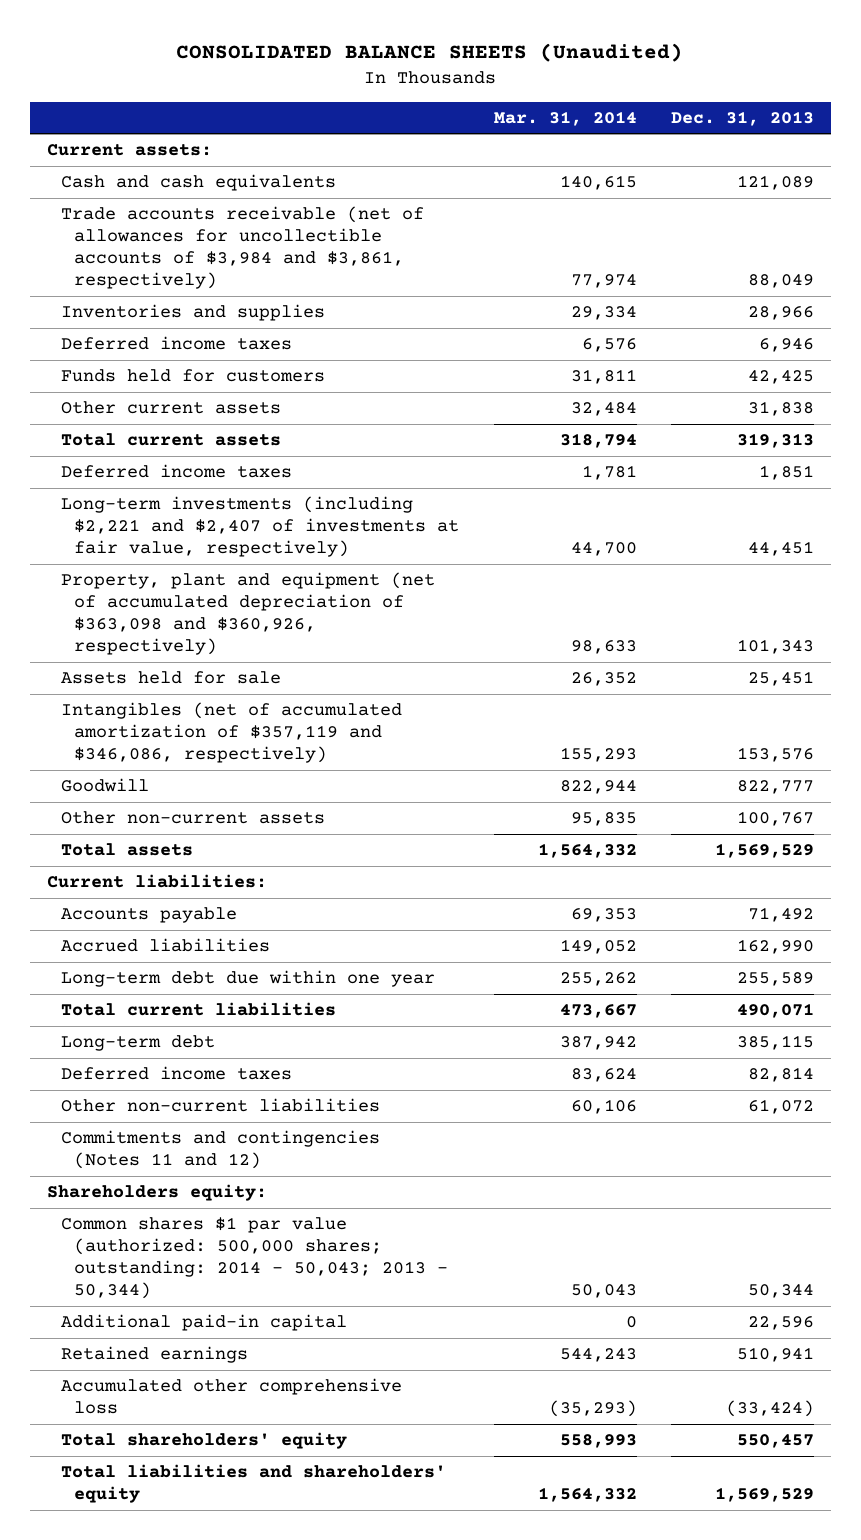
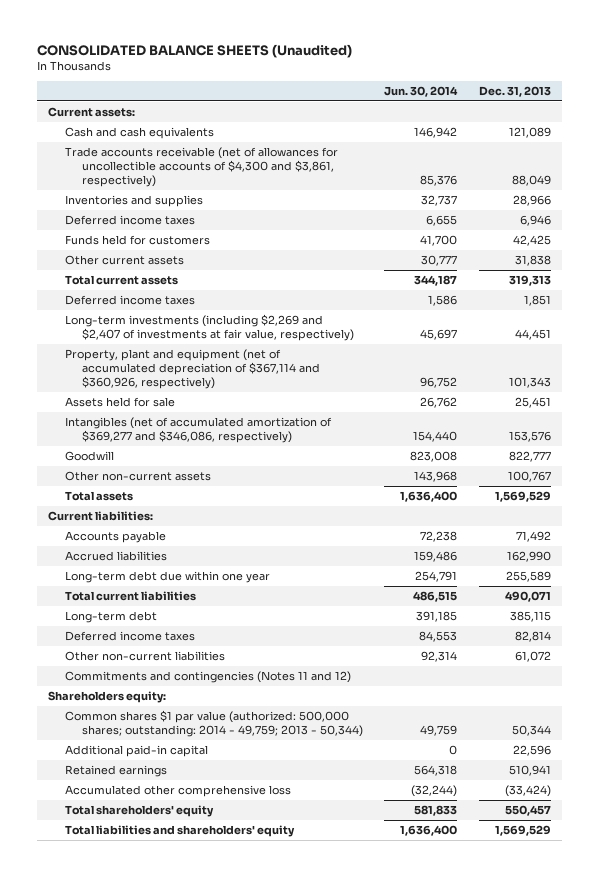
[493,110,637,126] Mar. 31, 2014 -> none
none -> [384,86,459,98] Jun. 30, 2014
[60,206,424,290] Trade accounts receivable (net of allowances for uncollectible accounts of $3,984 and $3,861, respectively) -> [64,147,338,188] Trade accounts receivable (net of allowances for uncollectible accounts of $4,300 and $3,861, respectively)
[60,496,460,558] Long-term investments (including $2,221 and $2,407 of investments at fair value, respectively) -> [64,314,354,342] Long-term investments (including $2,269 and $2,407 of investments at fair value, respectively)
[60,572,435,656] Property, plant and equipment (net of accumulated depreciation of $363,098 and $360,926, respectively) -> [64,349,320,390] Property, plant and equipment (net of accumulated depreciation of $367,114 and $360,926, respectively)
[60,702,402,764] Intangibles (net of accumulated amortization of $357,119 and $346,086, respectively) -> [64,417,332,444] Intangibles (net of accumulated amortization of $369,277 and $346,086, respectively)
[60,1217,449,1300] Common shares $1 par value (authorized: 500,000 shares; outstanding: 2014 - 50,043; 2013 - 50,344) -> [64,710,363,738] Common shares $1 par value (authorized: 500,000 shares; outstanding: 2014 - 49,759; 2013 - 50,344)

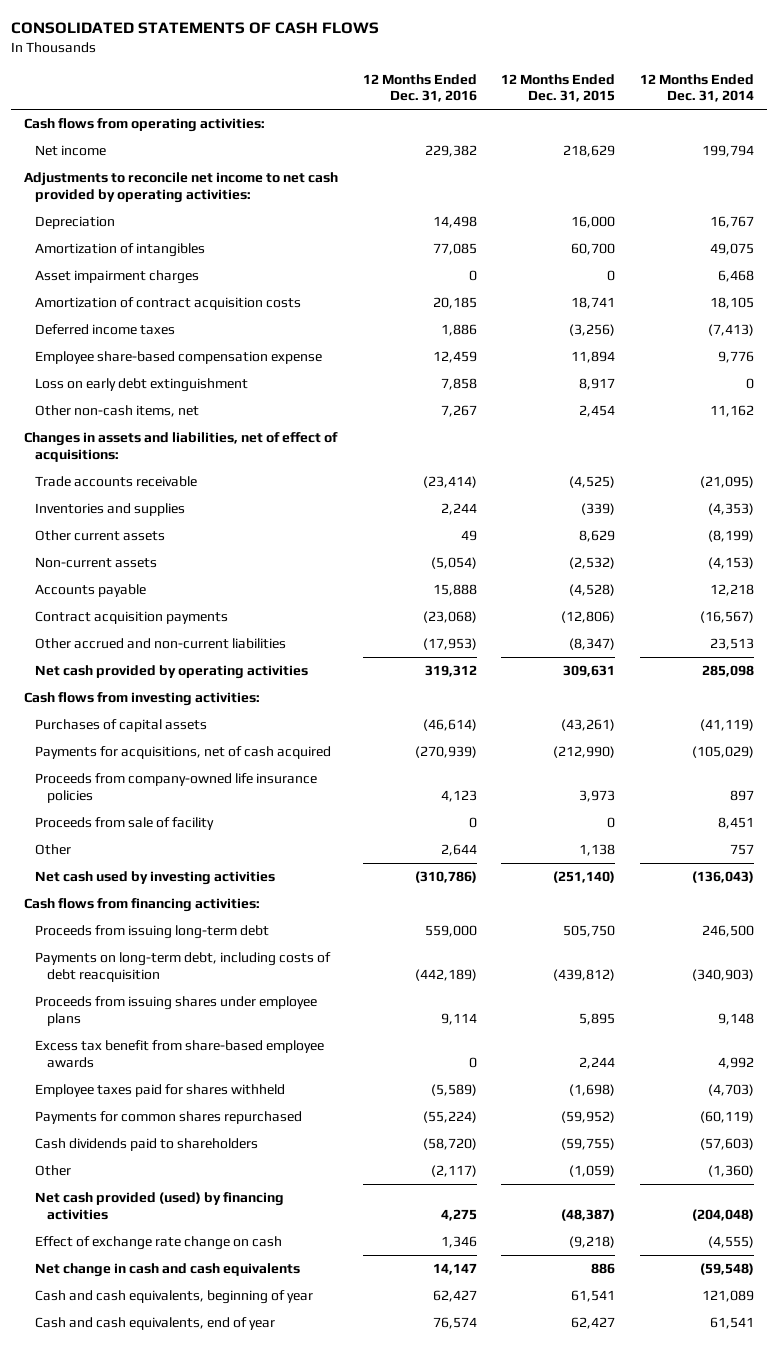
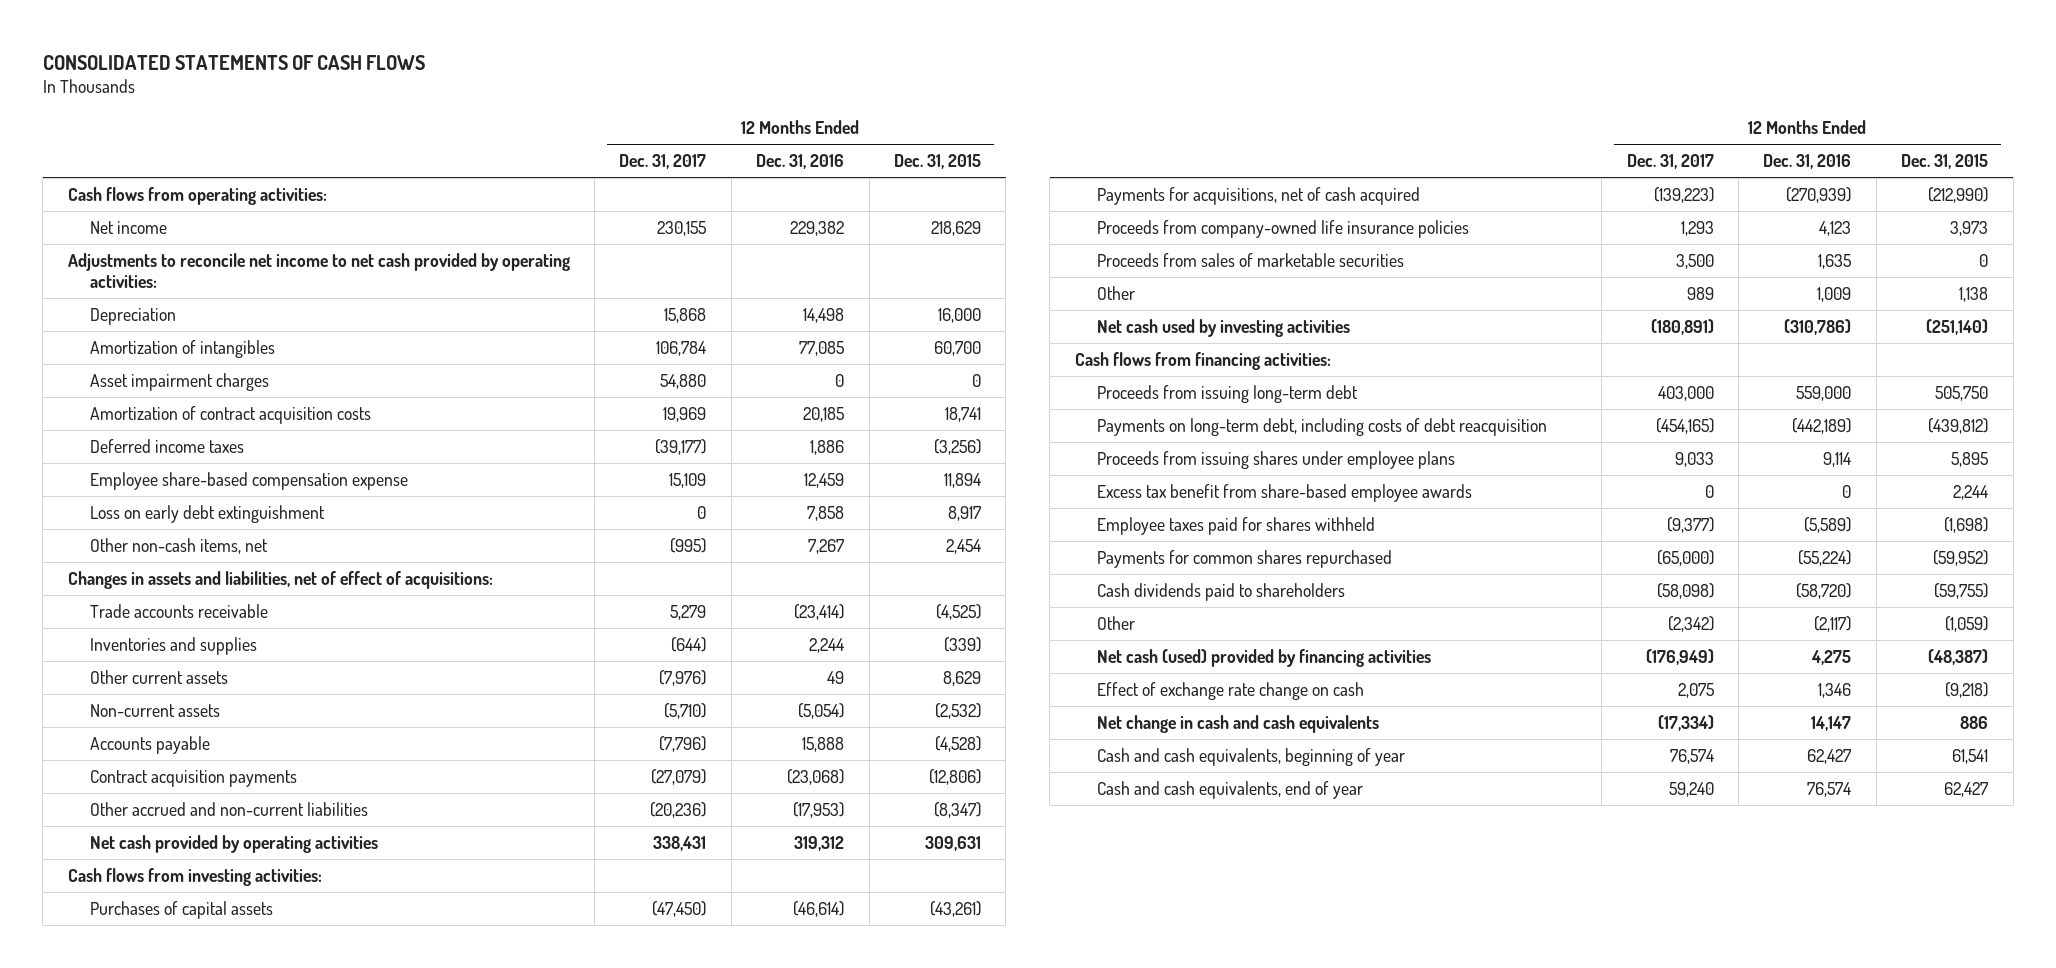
[640,73,755,103] 12 Months Ended Dec. 31, 2014 -> none
none -> [619,154,707,170] Dec. 31, 2017
[35,817,215,831] Proceeds from sale of facility -> none
none -> [1097,252,1405,267] Proceeds from sales of marketable securities
[440,844,477,857] 2,644 -> [1817,286,1852,302] 1,009
[35,1192,285,1220] Net cash provided (used) by financing activities -> [1097,648,1432,667] Net cash (used) provided by financing activities

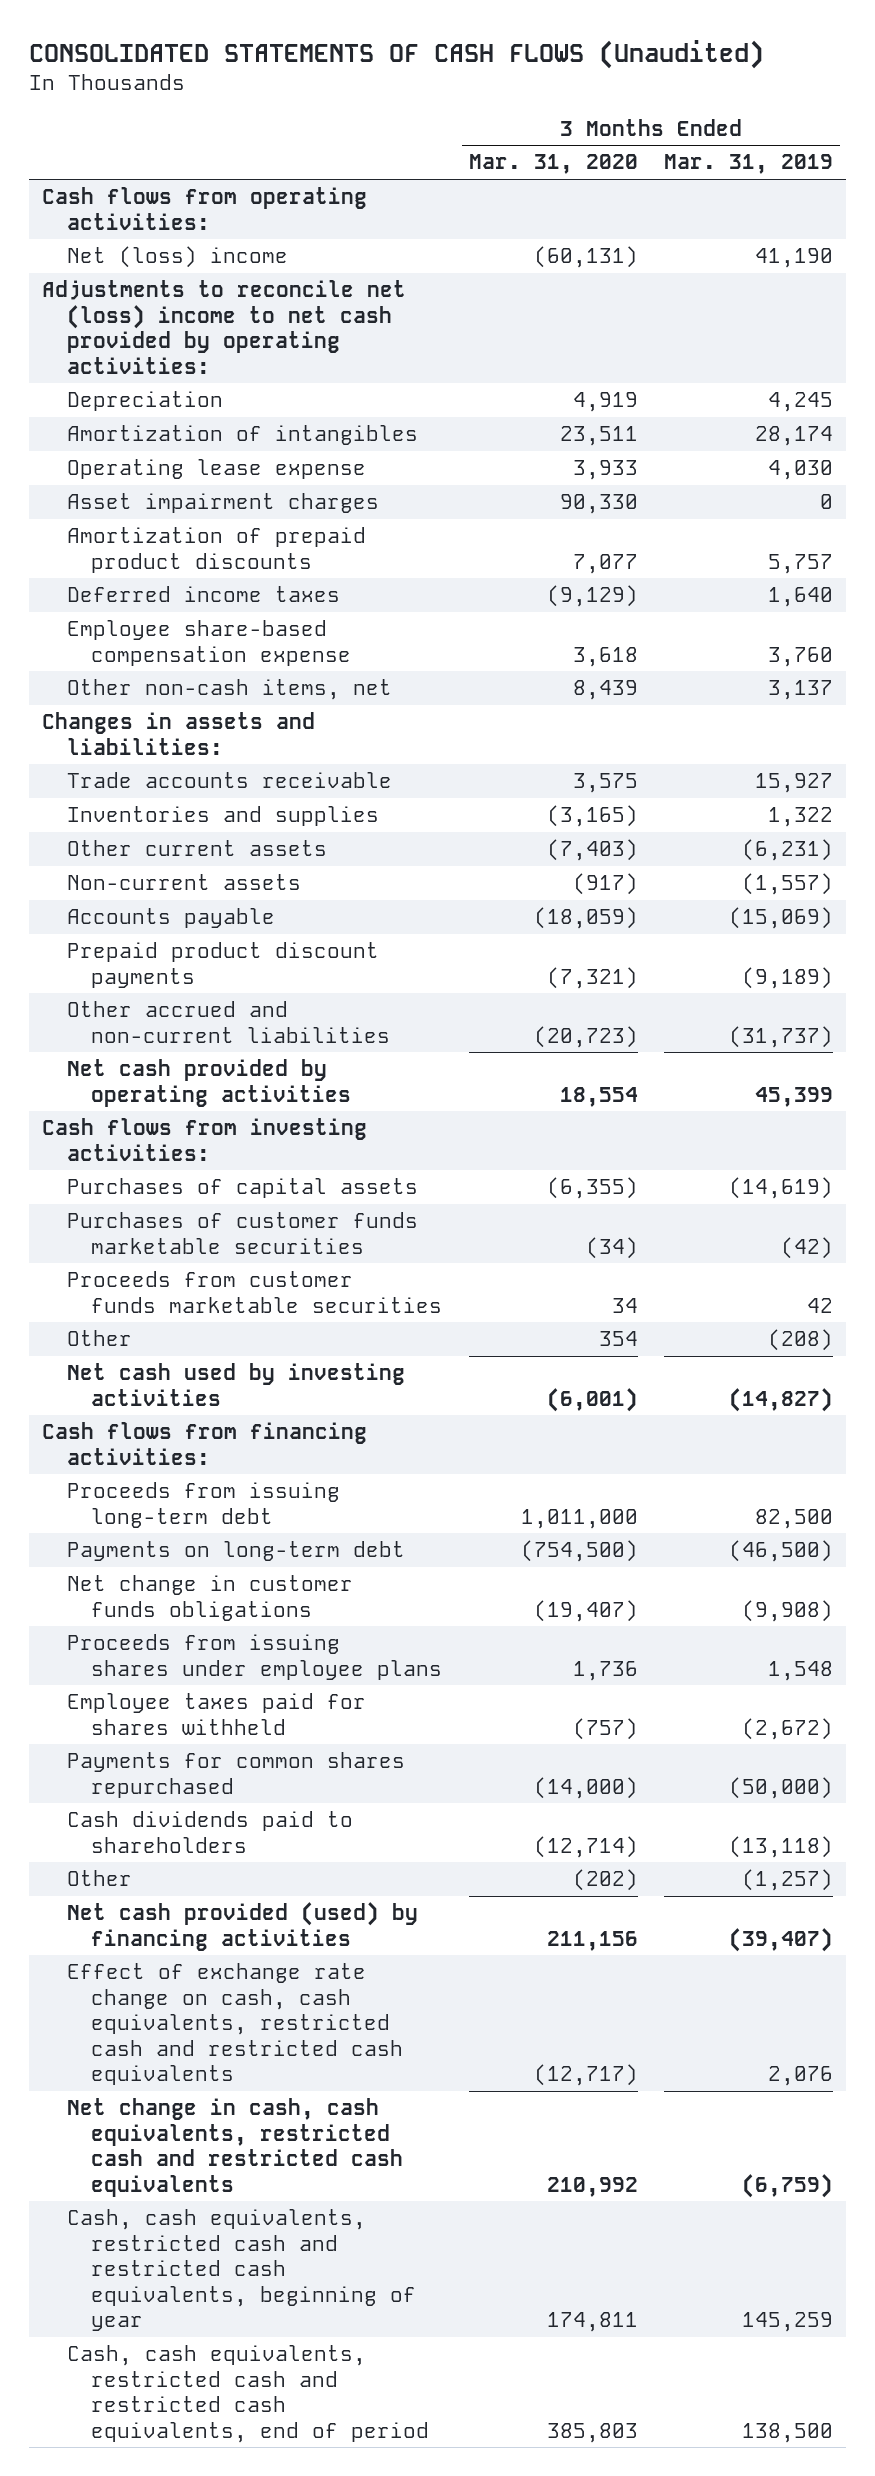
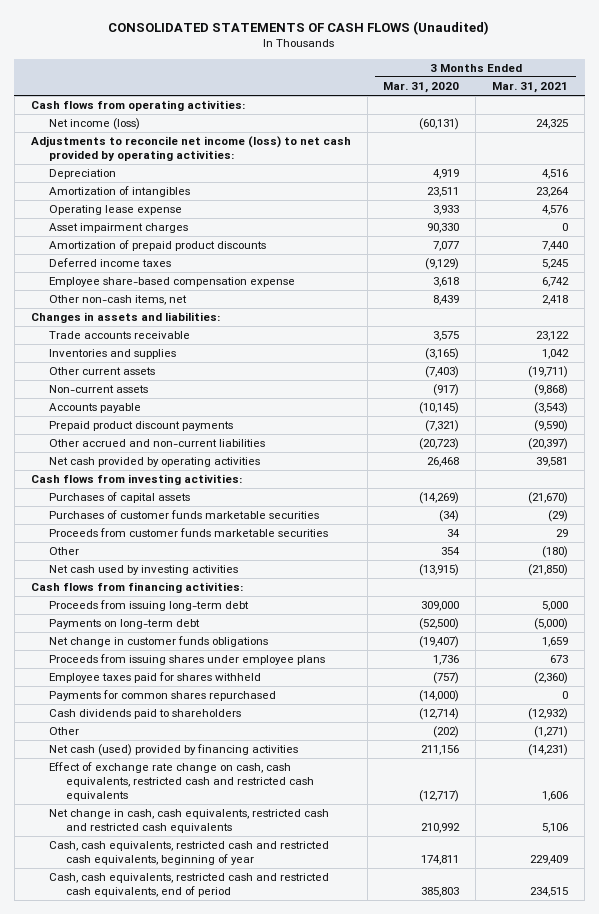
[663,154,833,175] Mar. 31, 2019 -> none
none -> [492,81,569,93] Mar. 31, 2021
[66,246,288,269] Net (loss) income -> [48,118,140,131] Net income (loss)
[41,280,406,374] Adjustments to reconcile net (loss) income to net cash provided by operating activities: -> [30,136,351,162] Adjustments to reconcile net income (loss) to net cash provided by operating activities:
[533,907,638,930] (18,059) -> [419,402,460,415] (10,145)
[559,1086,638,1107] 18,554 -> [427,457,460,468] 26,468
[546,1177,638,1200] (6,355) -> [419,492,460,505] (14,269)
[546,1387,638,1412] (6,001) -> [419,564,460,577] (13,915)
[520,1508,638,1529] 1,011,000 -> [421,601,460,612] 309,000
[520,1540,638,1563] (754,500) -> [419,618,460,631] (52,500)
[66,1902,418,1951] Net cash provided (used) by financing activities -> [48,744,298,757] Net cash (used) provided by financing activities

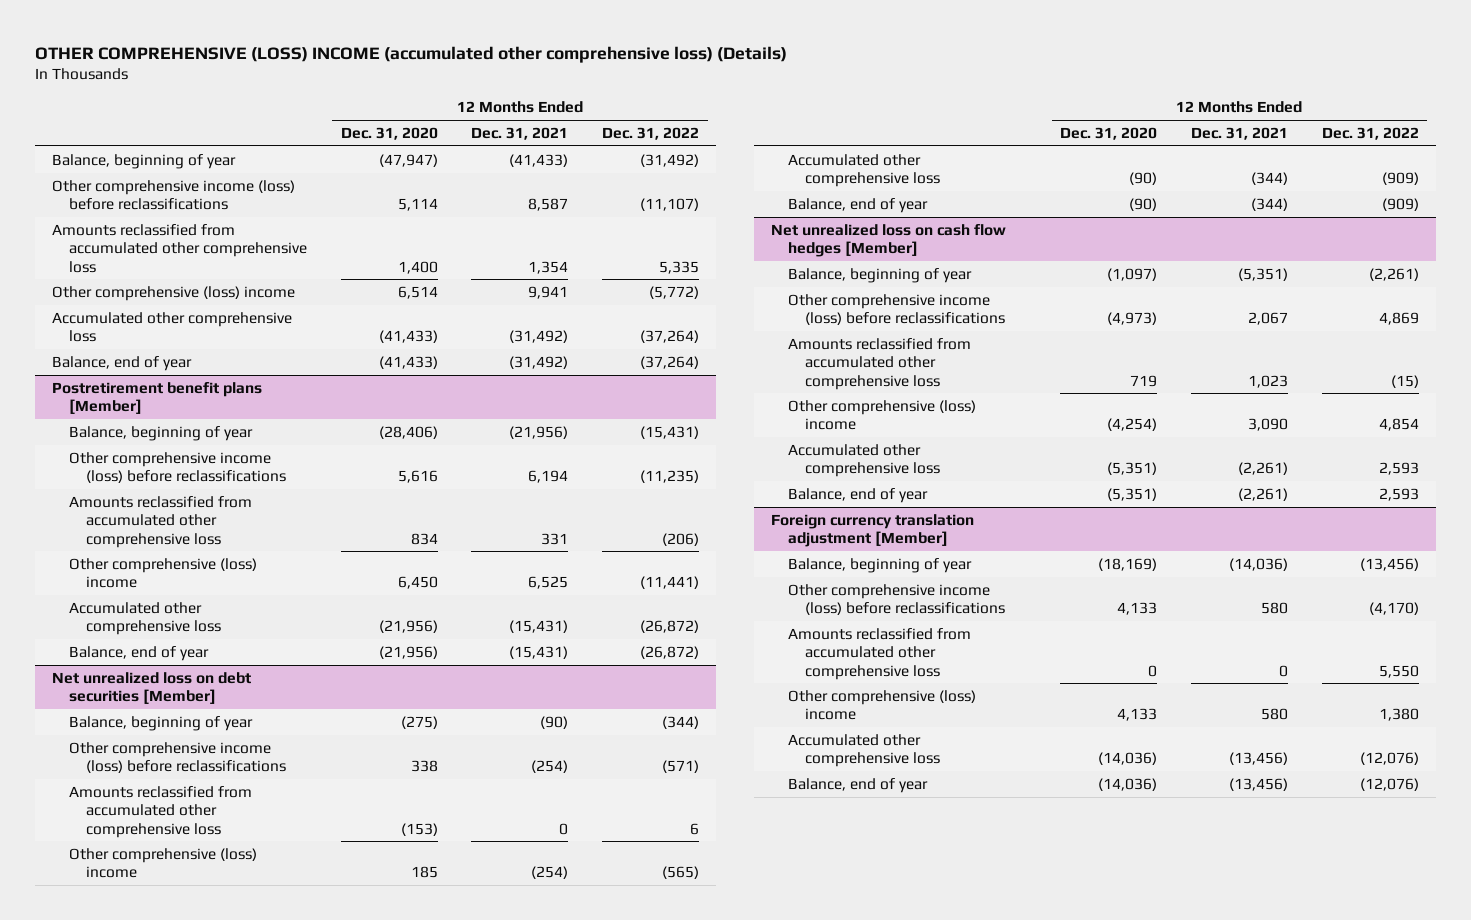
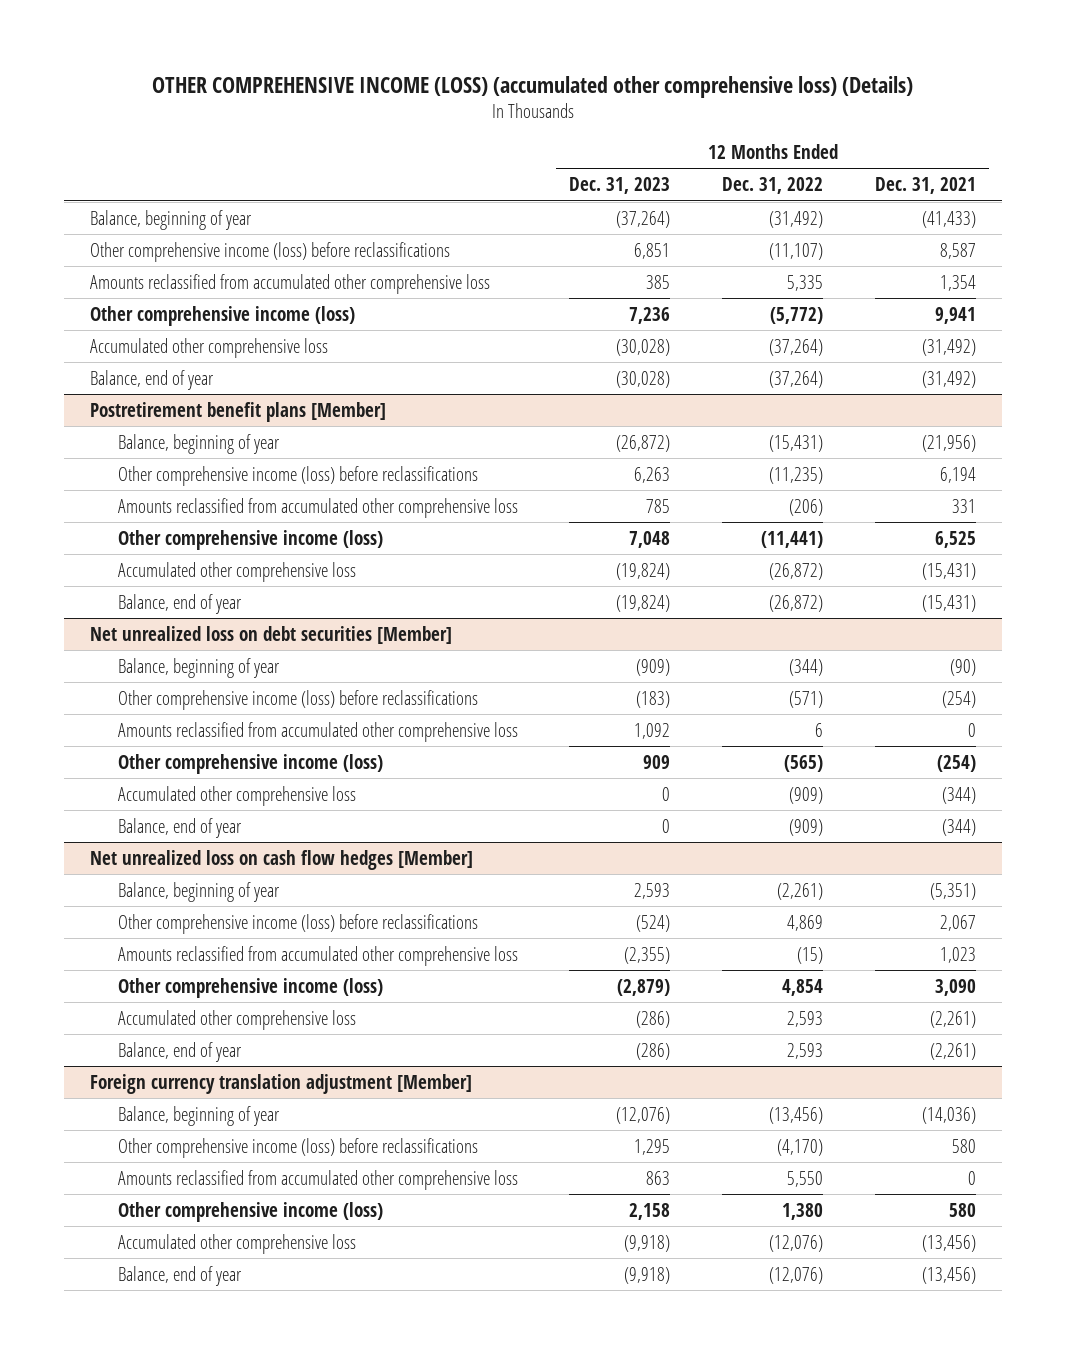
[35,45,788,63] OTHER COMPREHENSIVE (LOSS) INCOME (accumulated other comprehensive loss) (Details) -> [152,75,914,98] OTHER COMPREHENSIVE INCOME (LOSS) (accumulated other comprehensive loss) (Details)
[340,127,438,141] Dec. 31, 2020 -> none
none -> [569,177,671,195] Dec. 31, 2023
[51,285,295,301] Other comprehensive (loss) income -> [90,305,356,326] Other comprehensive income (loss)
[68,557,257,589] Other comprehensive (loss) income -> [117,529,383,550] Other comprehensive income (loss)
[68,847,257,879] Other comprehensive (loss) income -> [117,753,383,774] Other comprehensive income (loss)
[788,399,977,431] Other comprehensive (loss) income -> [117,977,383,998] Other comprehensive income (loss)
[788,689,977,721] Other comprehensive (loss) income -> [117,1201,383,1222] Other comprehensive income (loss)

